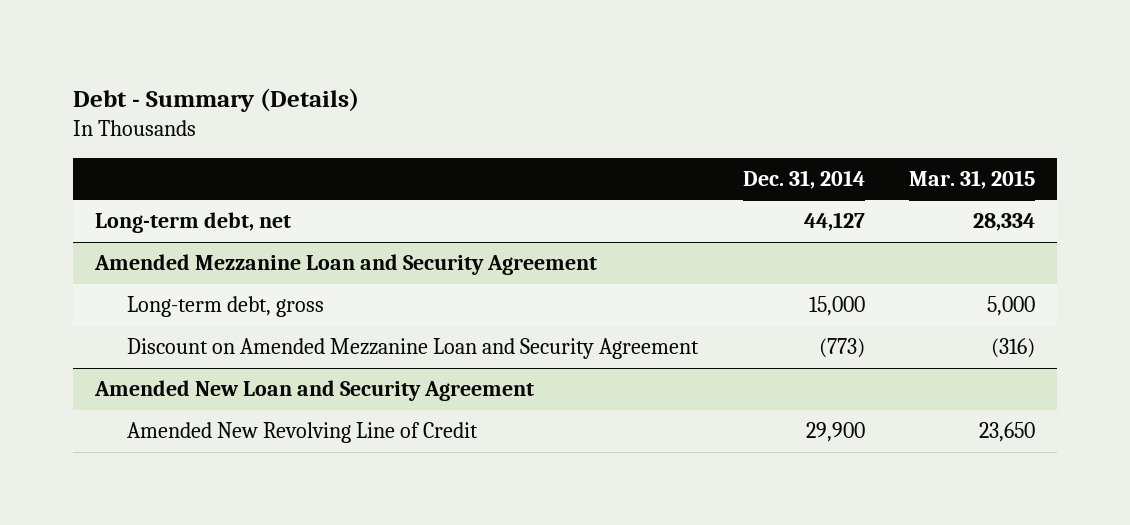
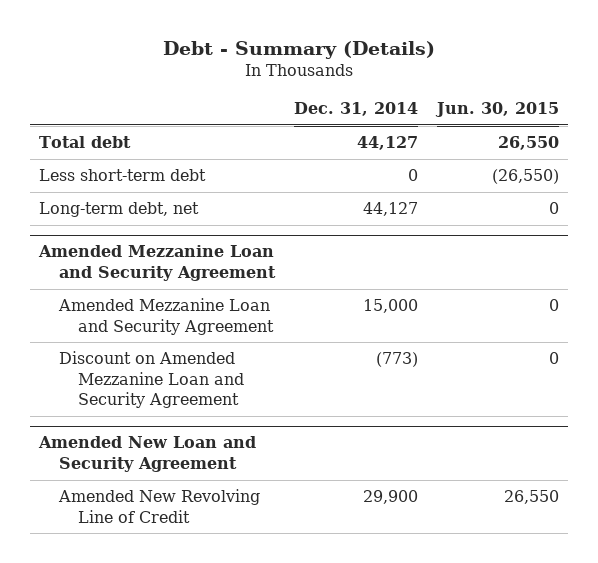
[909,169,1036,189] Mar. 31, 2015 -> none
none -> [434,102,559,118] Jun. 30, 2015
none -> [39,136,132,149] Total debt
none -> [39,169,207,182] Less short-term debt
[127,296,325,318] Long-term debt, gross -> none
none -> [57,298,275,335] Amended Mezzanine Loan and Security Agreement

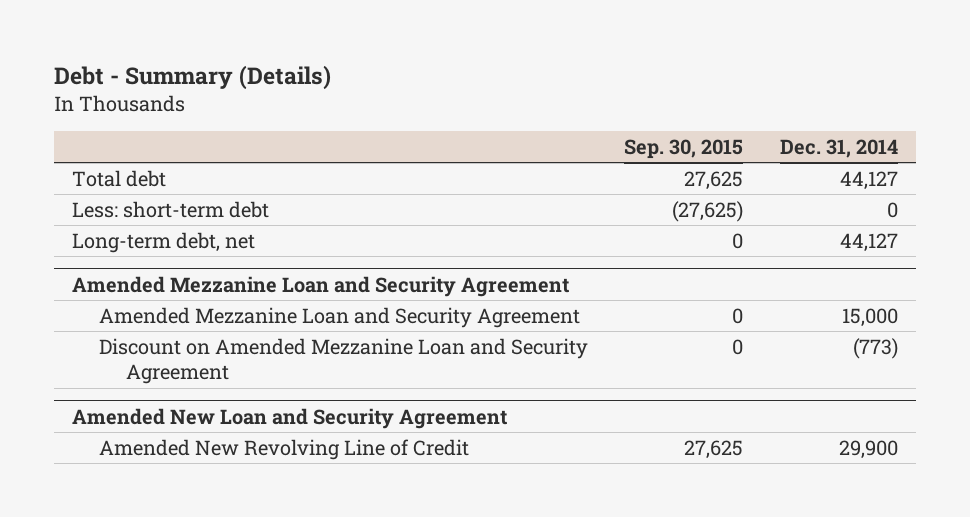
[434,102,559,118] Jun. 30, 2015 -> none
none -> [624,139,744,160] Sep. 30, 2015
[39,169,207,182] Less short-term debt -> [71,200,269,218] Less: short-term debt

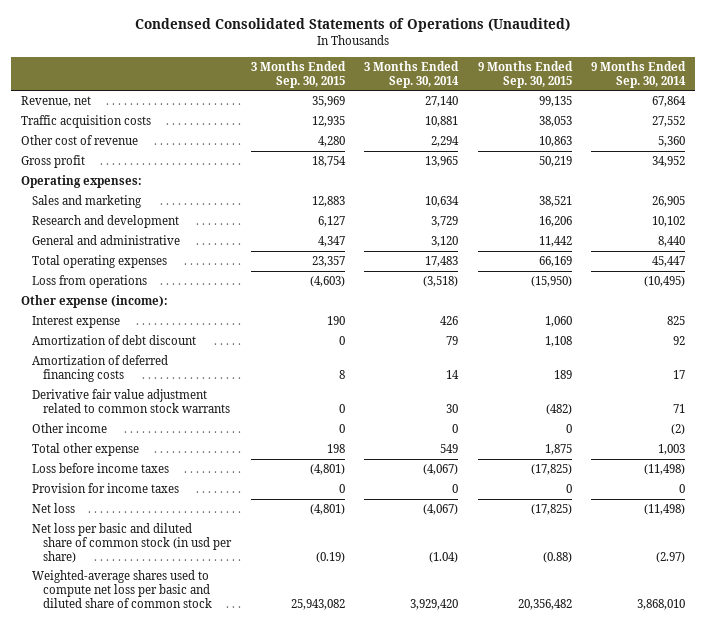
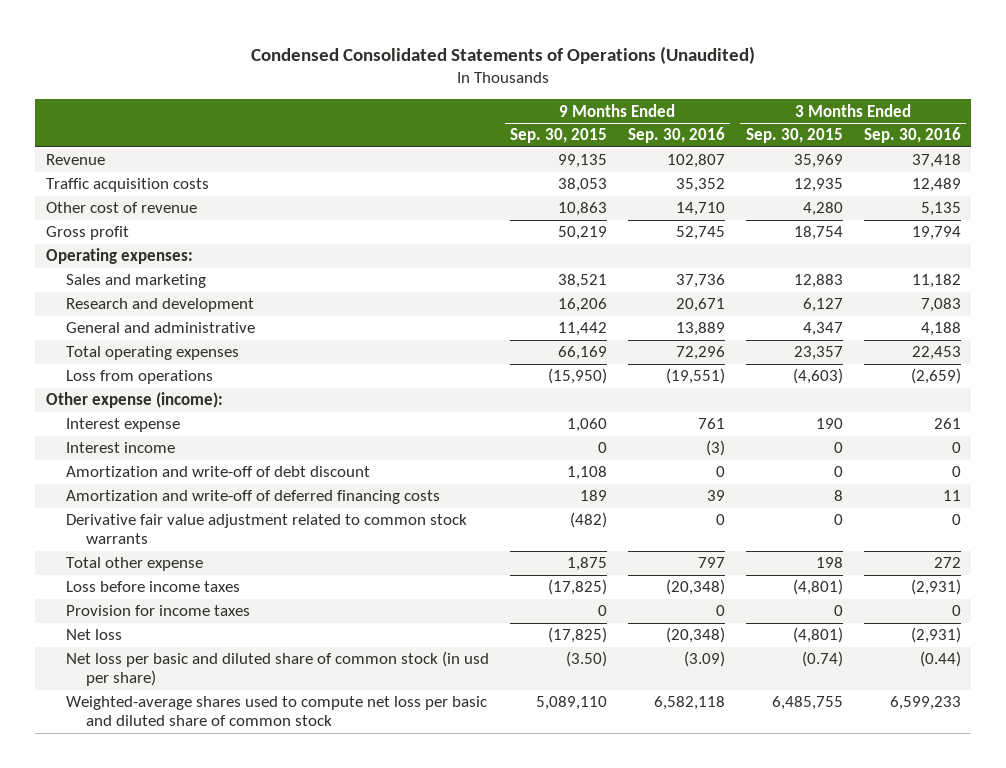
[364,60,460,88] 3 Months Ended Sep. 30, 2014 -> none
[590,60,686,88] 9 Months Ended Sep. 30, 2014 -> none
none -> [627,127,725,144] Sep. 30, 2016
none -> [863,127,961,144] Sep. 30, 2016
[20,96,91,108] Revenue, net -> [45,154,105,166] Revenue
none -> [65,442,175,454] Interest income
[32,335,197,346] Amortization of debt discount -> [65,466,370,478] Amortization and write-off of debt discount
[32,355,169,382] Amortization of deferred financing costs -> [65,490,440,505] Amortization and write-off of deferred financing costs
[32,423,108,434] Other income -> none
[315,551,345,563] (0.19) -> [801,651,843,668] (0.74)
[542,551,572,563] (0.88) -> [565,651,607,668] (3.50)
[290,598,345,610] 25,943,082 -> [771,696,843,711] 6,485,755
[517,598,572,610] 20,356,482 -> [535,696,607,711] 5,089,110

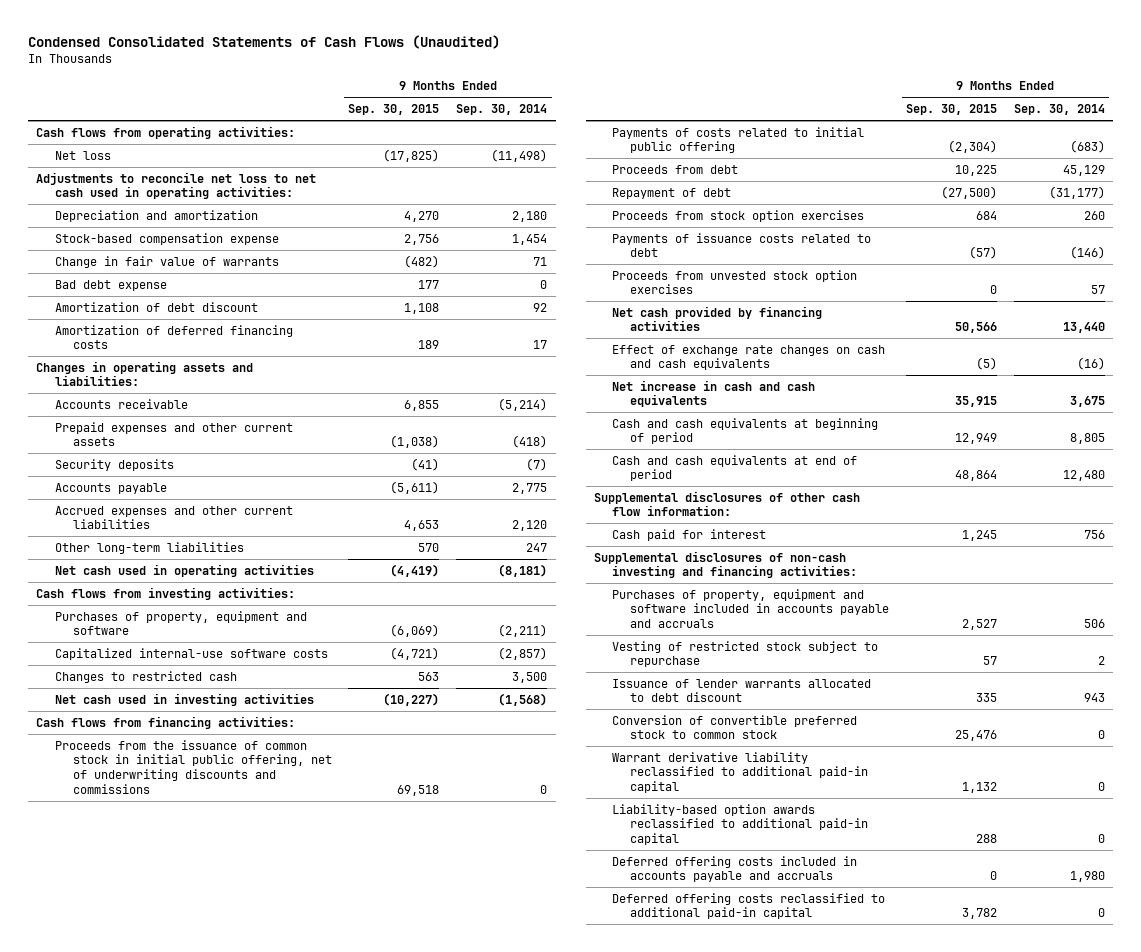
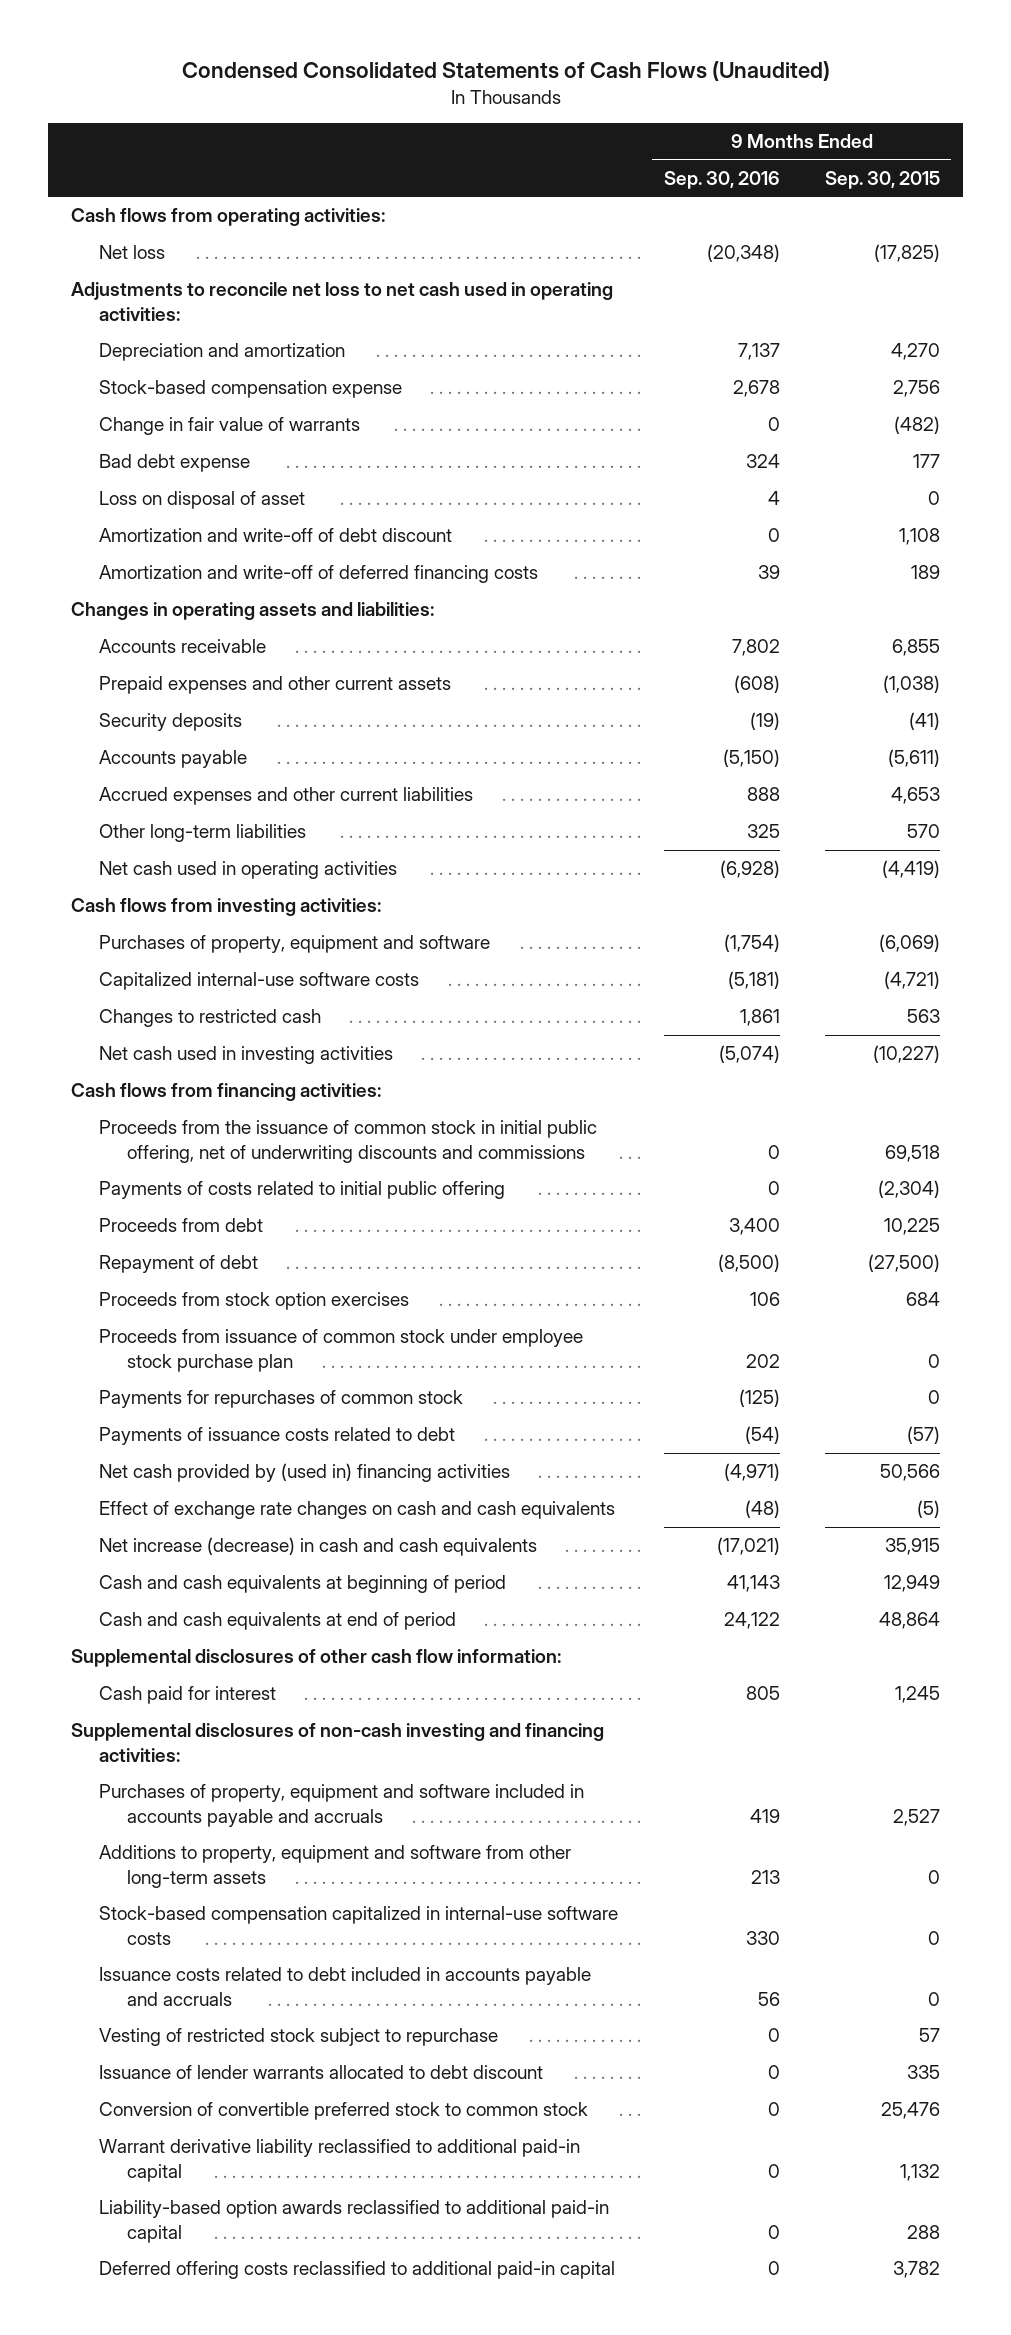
[456,104,548,116] Sep. 30, 2014 -> none
none -> [663,171,780,190] Sep. 30, 2016
none -> [99,491,306,510] Loss on disposal of asset
[54,301,258,312] Amortization of debt discount -> [99,528,453,543] Amortization and write-off of debt discount
[54,324,293,350] Amortization of deferred financing costs -> [99,565,539,584] Amortization and write-off of deferred financing costs
none -> [99,1329,584,1372] Proceeds from issuance of common stock under employee stock purchase plan
none -> [99,1390,464,1409] Payments for repurchases of common stock
[612,269,858,295] Proceeds from unvested stock option exercises -> none
[612,305,823,332] Net cash provided by financing activities -> [99,1463,511,1483] Net cash provided by (used in) financing activities
[612,379,816,408] Net increase in cash and cash equivalents -> [99,1537,538,1557] Net increase (decrease) in cash and cash equivalents
none -> [99,1845,572,1888] Additions to property, equipment and software from other long-term assets
none -> [99,1906,619,1945] Stock-based compensation capitalized in internal-use software costs
none -> [99,1967,592,2006] Issuance costs related to debt included in accounts payable and accruals
[612,855,858,883] Deferred offering costs included in accounts payable and accruals -> none

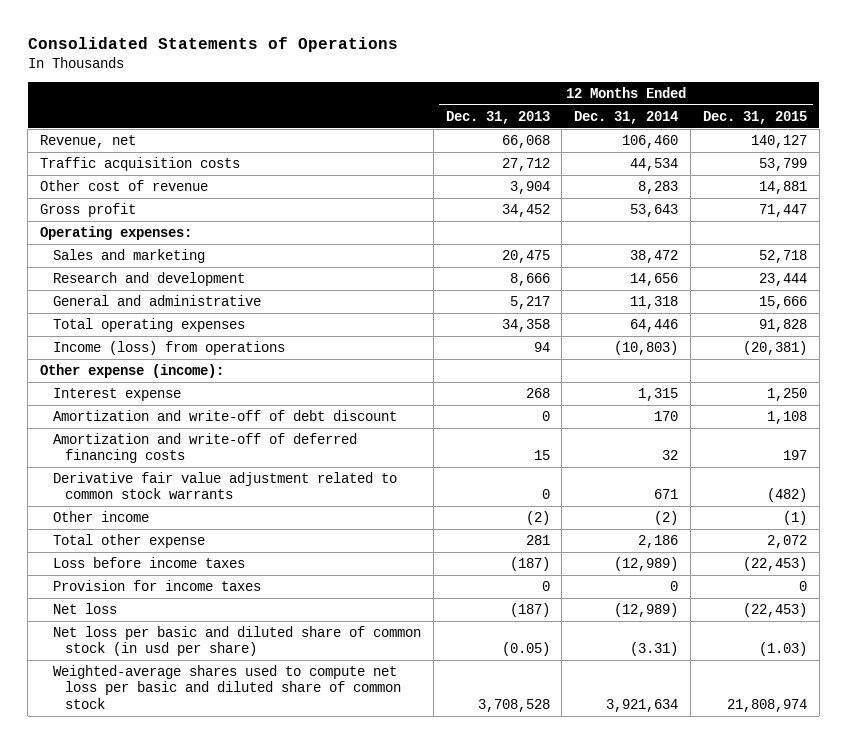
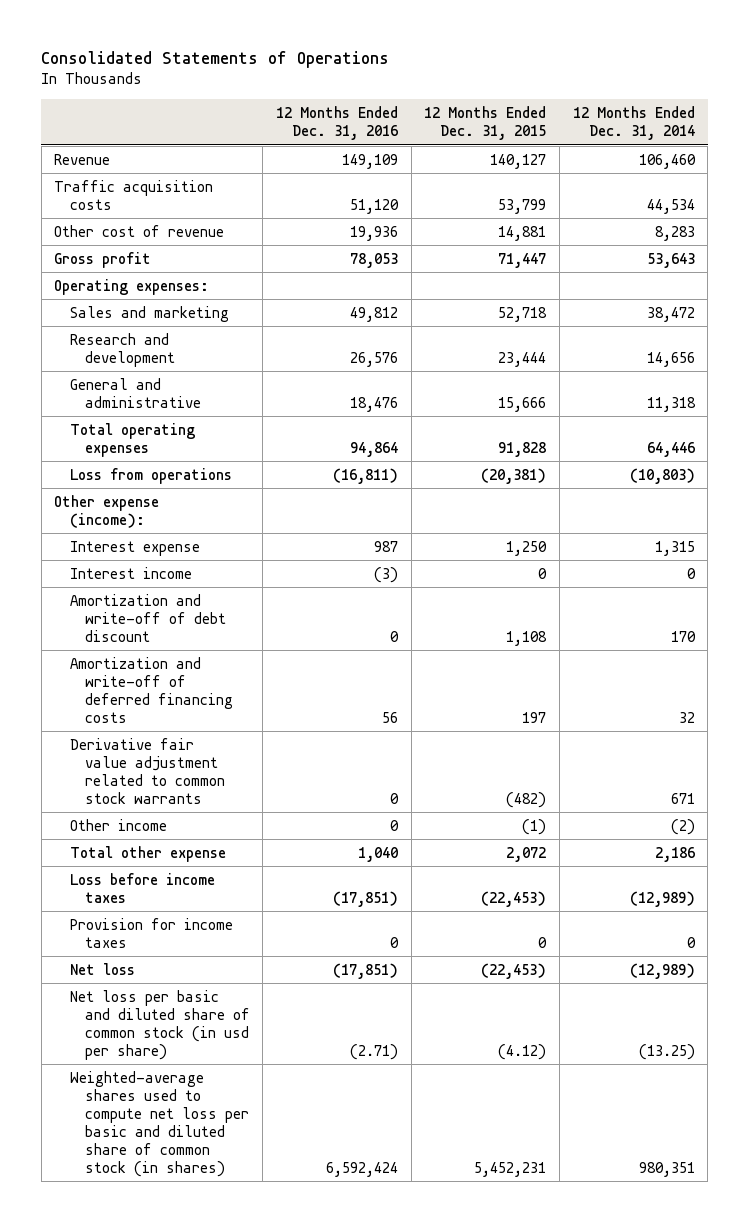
[445,110,550,124] Dec. 31, 2013 -> none
none -> [276,106,399,141] 12 Months Ended Dec. 31, 2016
[40,135,137,149] Revenue, net -> [54,153,111,165] Revenue
[52,341,285,356] Income (loss) from operations -> [69,467,232,484] Loss from operations
none -> [69,566,192,579] Interest income
[630,642,679,657] (3.31) -> [638,1043,695,1060] (13.25)
[759,642,808,657] (1.03) -> [498,1043,547,1060] (4.12)
[52,665,402,709] Weighted-average shares used to compute net loss per basic and diluted share of common stock -> [69,1070,249,1177] Weighted-average shares used to compute net loss per basic and diluted share of common stock (in shares)
[606,698,679,712] 3,921,634 -> [638,1161,695,1177] 980,351
[727,698,808,712] 21,808,974 -> [474,1161,547,1177] 5,452,231

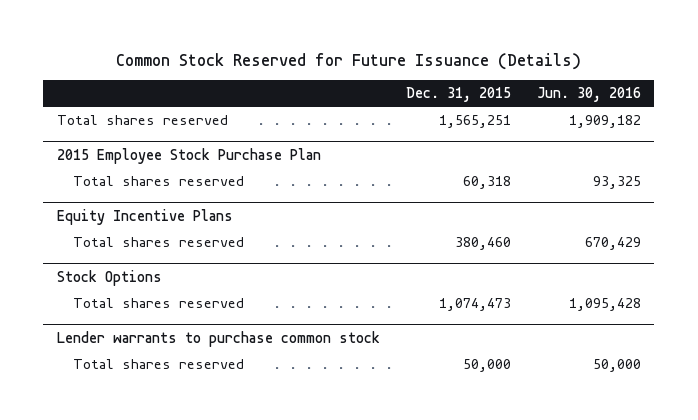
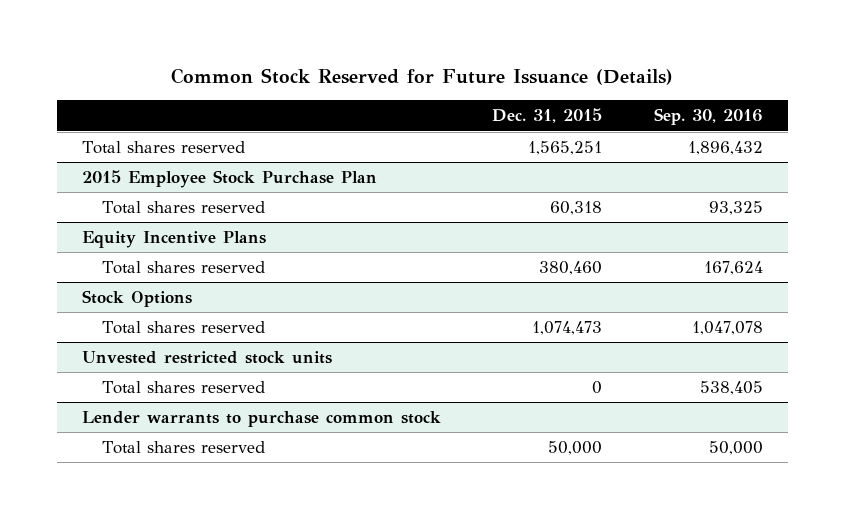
[536,87,641,103] Jun. 30, 2016 -> none
none -> [653,108,763,126] Sep. 30, 2016
none -> [82,351,333,365] Unvested restricted stock units
none -> [101,381,265,395] Total shares reserved

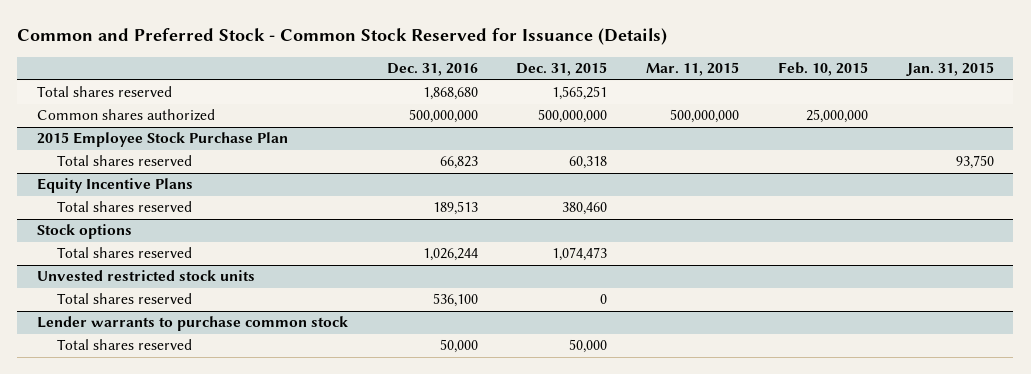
[171,68,674,86] Common Stock Reserved for Future Issuance (Details) -> [17,28,668,46] Common and Preferred Stock - Common Stock Reserved for Issuance (Details)
[653,108,763,126] Sep. 30, 2016 -> none
none -> [386,63,478,77] Dec. 31, 2016
none -> [646,62,740,77] Mar. 11, 2015
none -> [778,62,869,77] Feb. 10, 2015
none -> [905,62,994,77] Jan. 31, 2015
none -> [36,109,215,122] Common shares authorized
[82,290,193,308] Stock Options -> [36,224,132,240] Stock options

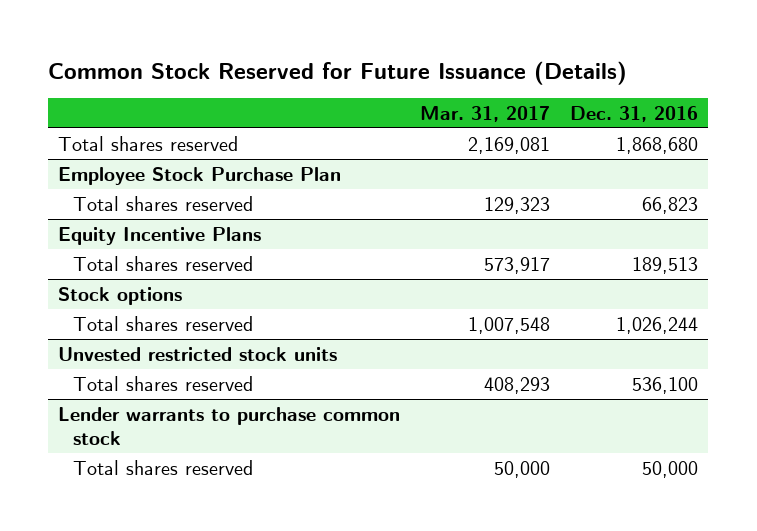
[17,28,668,46] Common and Preferred Stock - Common Stock Reserved for Issuance (Details) -> [48,60,628,85] Common Stock Reserved for Future Issuance (Details)
[516,62,608,77] Dec. 31, 2015 -> none
[646,62,740,77] Mar. 11, 2015 -> none
[778,62,869,77] Feb. 10, 2015 -> none
[905,62,994,77] Jan. 31, 2015 -> none
none -> [420,105,551,122] Mar. 31, 2017
[36,109,215,122] Common shares authorized -> none
[36,132,288,148] 2015 Employee Stock Purchase Plan -> [58,166,342,185] Employee Stock Purchase Plan

